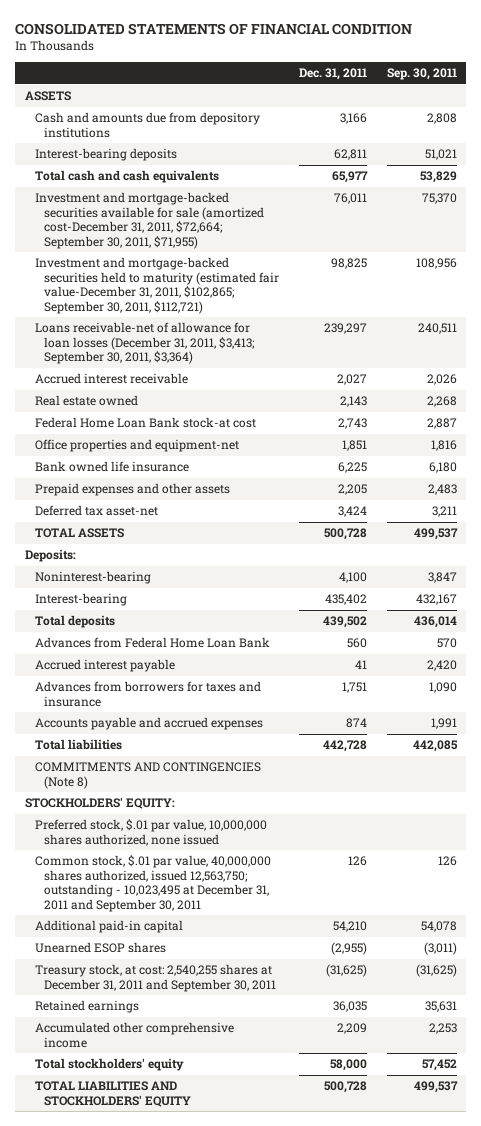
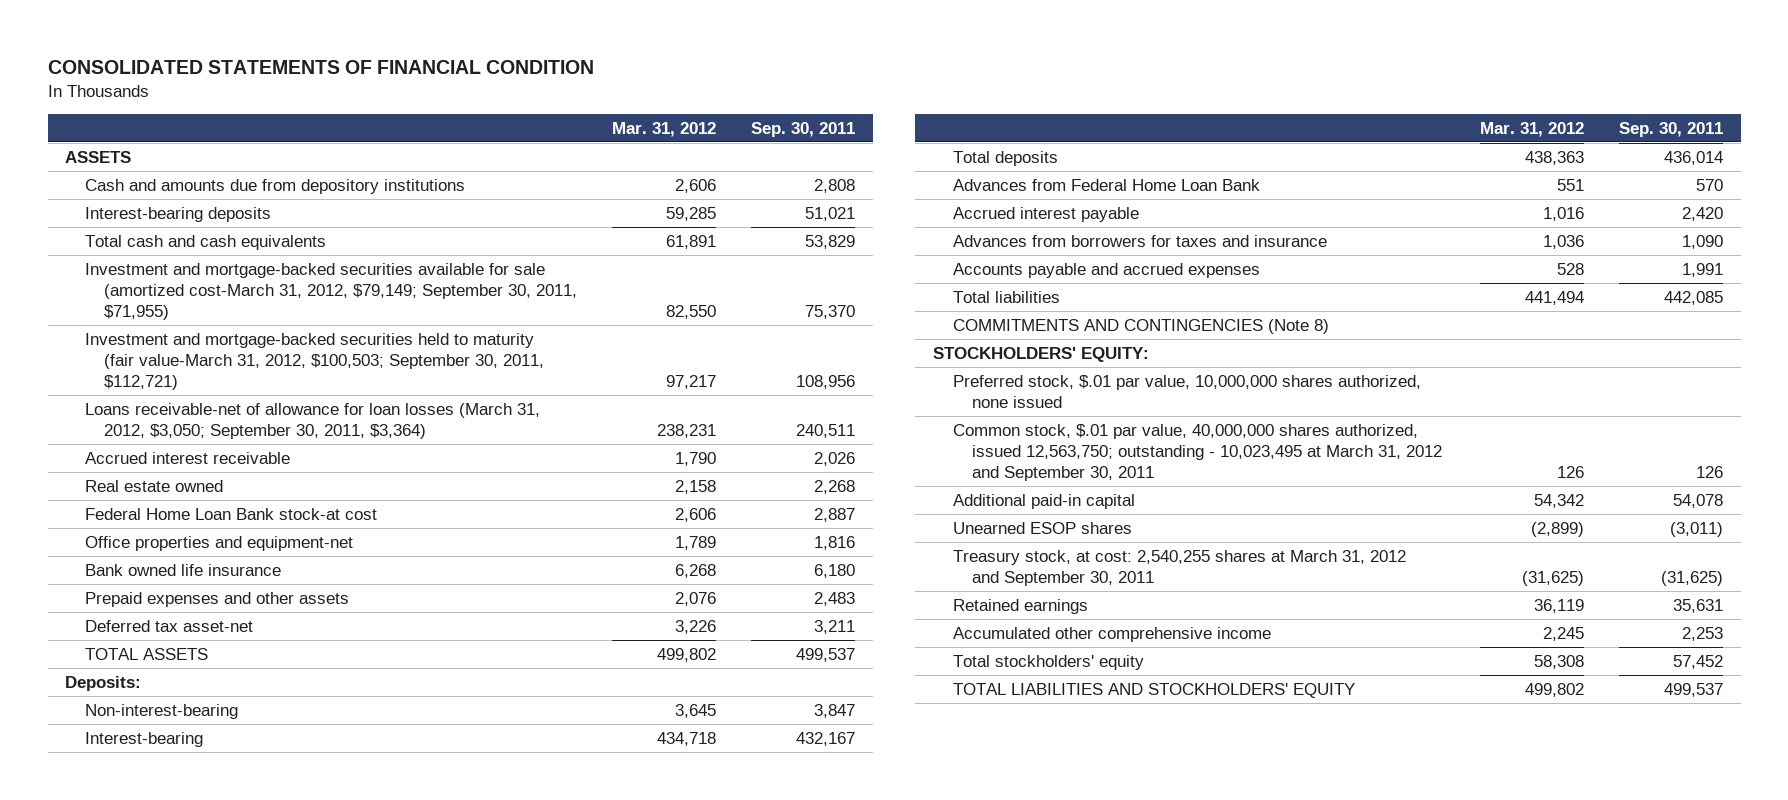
[299,68,368,81] Dec. 31, 2011 -> none
none -> [612,121,717,137] Mar. 31, 2012
[34,192,265,249] Investment and mortgage-backed securities available for sale (amortized cost-December 31, 2011, $72,664; September 30, 2011, $71,955) -> [84,262,578,321] Investment and mortgage-backed securities available for sale (amortized cost-March 31, 2012, $79,149; September 30, 2011, $71,955)
[34,257,280,314] Investment and mortgage-backed securities held to maturity (estimated fair value-December 31, 2011, $102,865; September 30, 2011, $112,721) -> [84,332,545,391] Investment and mortgage-backed securities held to maturity (fair value-March 31, 2012, $100,503; September 30, 2011, $112,721)
[34,322,256,365] Loans receivable-net of allowance for loan losses (December 31, 2011, $3,413; September 30, 2011, $3,364) -> [84,402,540,439] Loans receivable-net of allowance for loan losses (March 31, 2012, $3,050; September 30, 2011, $3,364)
[34,571,151,585] Noninterest-bearing -> [84,703,238,719] Non-interest-bearing
[34,855,271,912] Common stock, $.01 par value, 40,000,000 shares authorized, issued 12,563,750; outstanding - 10,023,495 at December 31, 2011 and September 30, 2011 -> [952,423,1443,482] Common stock, $.01 par value, 40,000,000 shares authorized, issued 12,563,750; outstanding - 10,023,495 at March 31, 2012 and September 30, 2011
[34,964,277,992] Treasury stock, at cost: 2,540,255 shares at December 31, 2011 and September 30, 2011 -> [952,549,1406,586] Treasury stock, at cost: 2,540,255 shares at March 31, 2012 and September 30, 2011

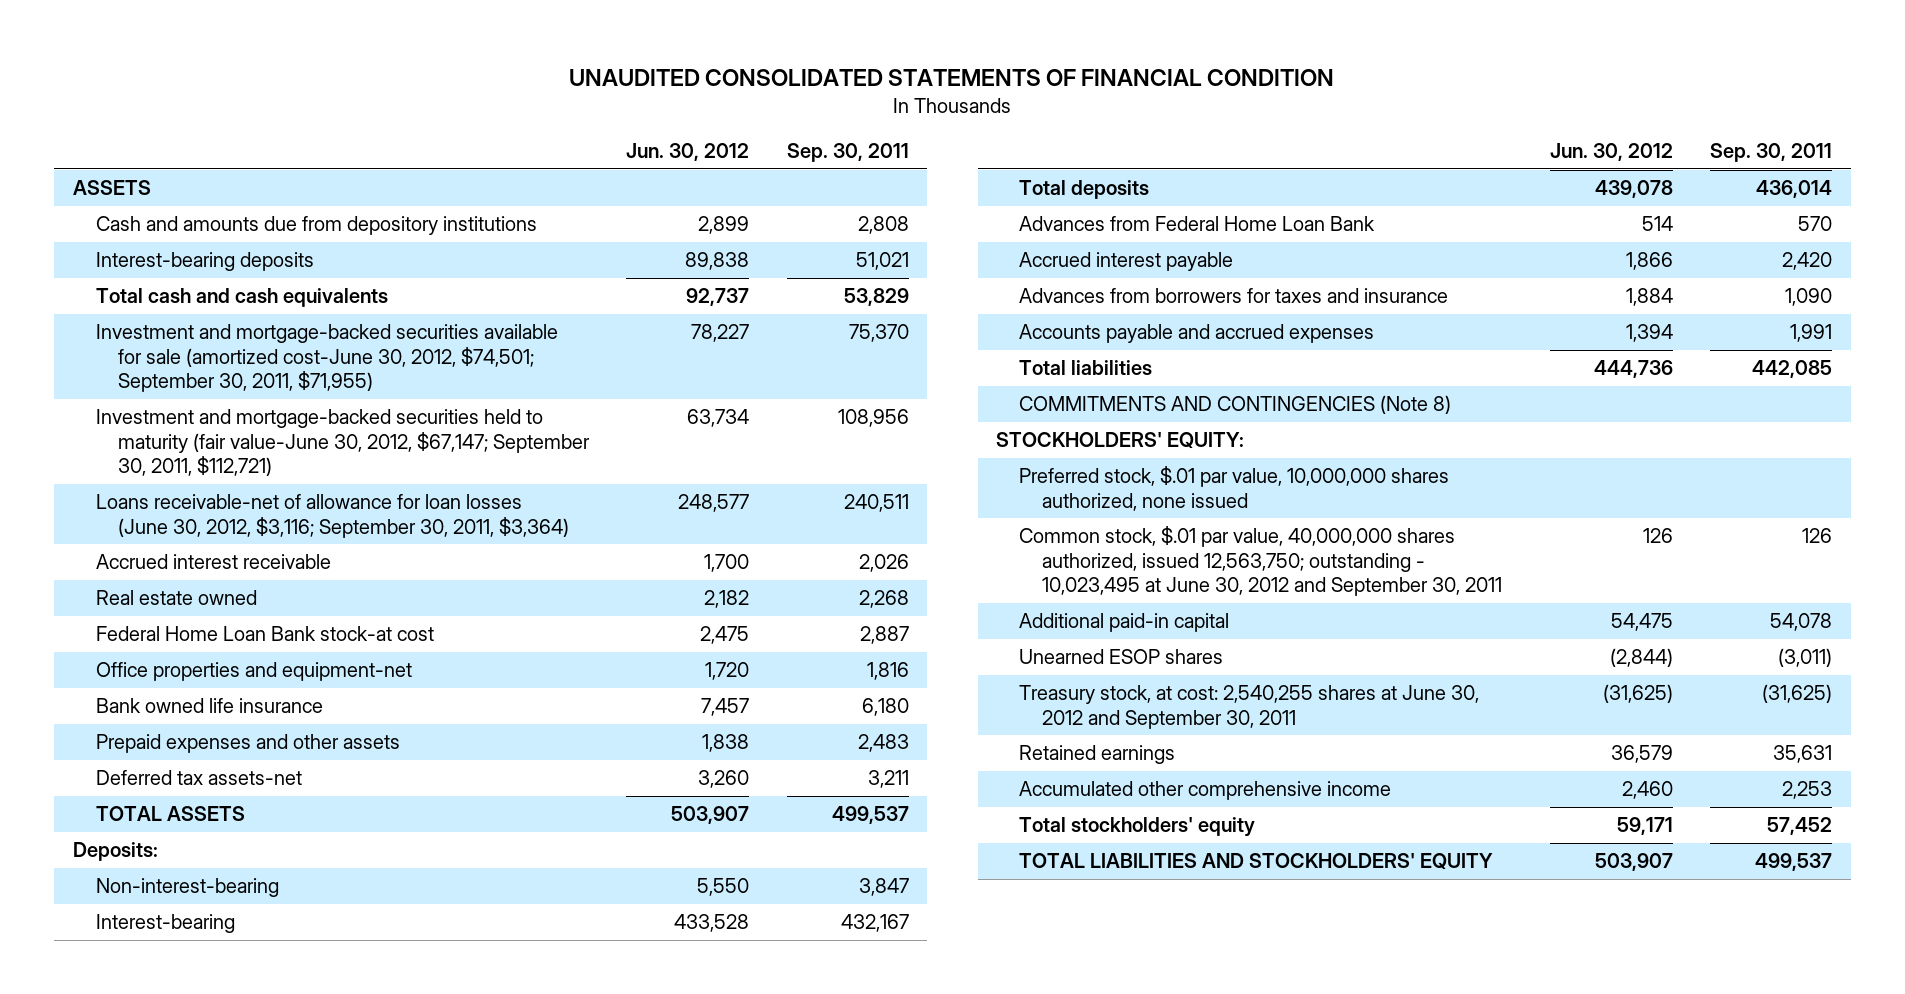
[47,60,594,75] CONSOLIDATED STATEMENTS OF FINANCIAL CONDITION -> [569,68,1335,86] UNAUDITED CONSOLIDATED STATEMENTS OF FINANCIAL CONDITION
[612,121,717,137] Mar. 31, 2012 -> none
none -> [626,143,750,162] Jun. 30, 2012
[84,262,578,321] Investment and mortgage-backed securities available for sale (amortized cost-March 31, 2012, $79,149; September 30, 2011, $71,955) -> [95,324,558,393] Investment and mortgage-backed securities available for sale (amortized cost-June 30, 2012, $74,501; September 30, 2011, $71,955)
[84,332,545,391] Investment and mortgage-backed securities held to maturity (fair value-March 31, 2012, $100,503; September 30, 2011, $112,721) -> [95,409,591,477] Investment and mortgage-backed securities held to maturity (fair value-June 30, 2012, $67,147; September 30, 2011, $112,721)
[84,402,540,439] Loans receivable-net of allowance for loan losses (March 31, 2012, $3,050; September 30, 2011, $3,364) -> [95,494,570,538] Loans receivable-net of allowance for loan losses (June 30, 2012, $3,116; September 30, 2011, $3,364)
[84,619,253,632] Deferred tax asset-net -> [95,770,302,786] Deferred tax assets-net
[952,423,1443,482] Common stock, $.01 par value, 40,000,000 shares authorized, issued 12,563,750; outstanding - 10,023,495 at March 31, 2012 and September 30, 2011 -> [1018,526,1502,597] Common stock, $.01 par value, 40,000,000 shares authorized, issued 12,563,750; outstanding - 10,023,495 at June 30, 2012 and September 30, 2011
[952,549,1406,586] Treasury stock, at cost: 2,540,255 shares at March 31, 2012 and September 30, 2011 -> [1018,685,1479,729] Treasury stock, at cost: 2,540,255 shares at June 30, 2012 and September 30, 2011

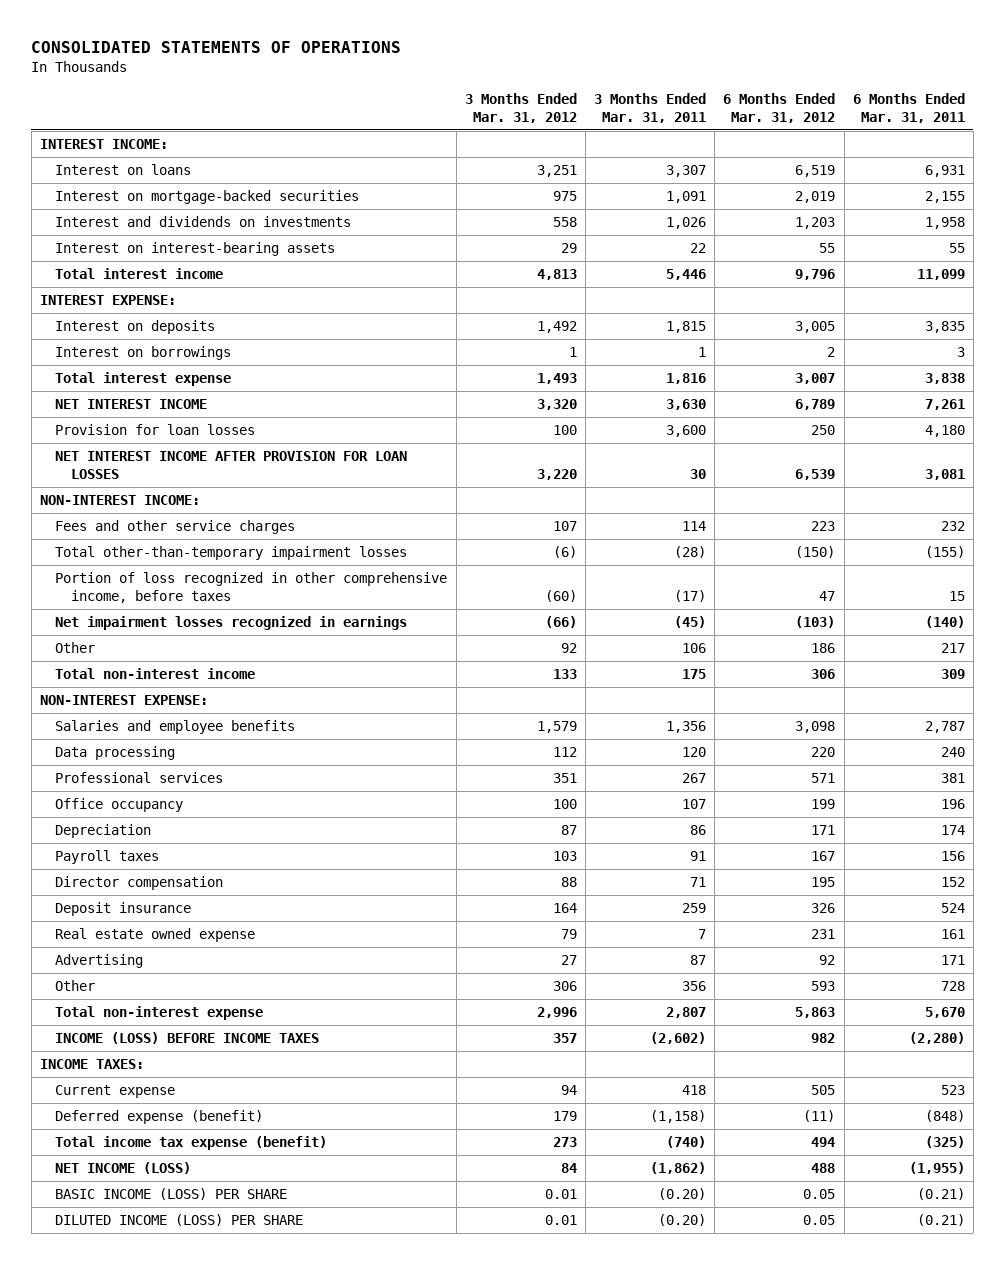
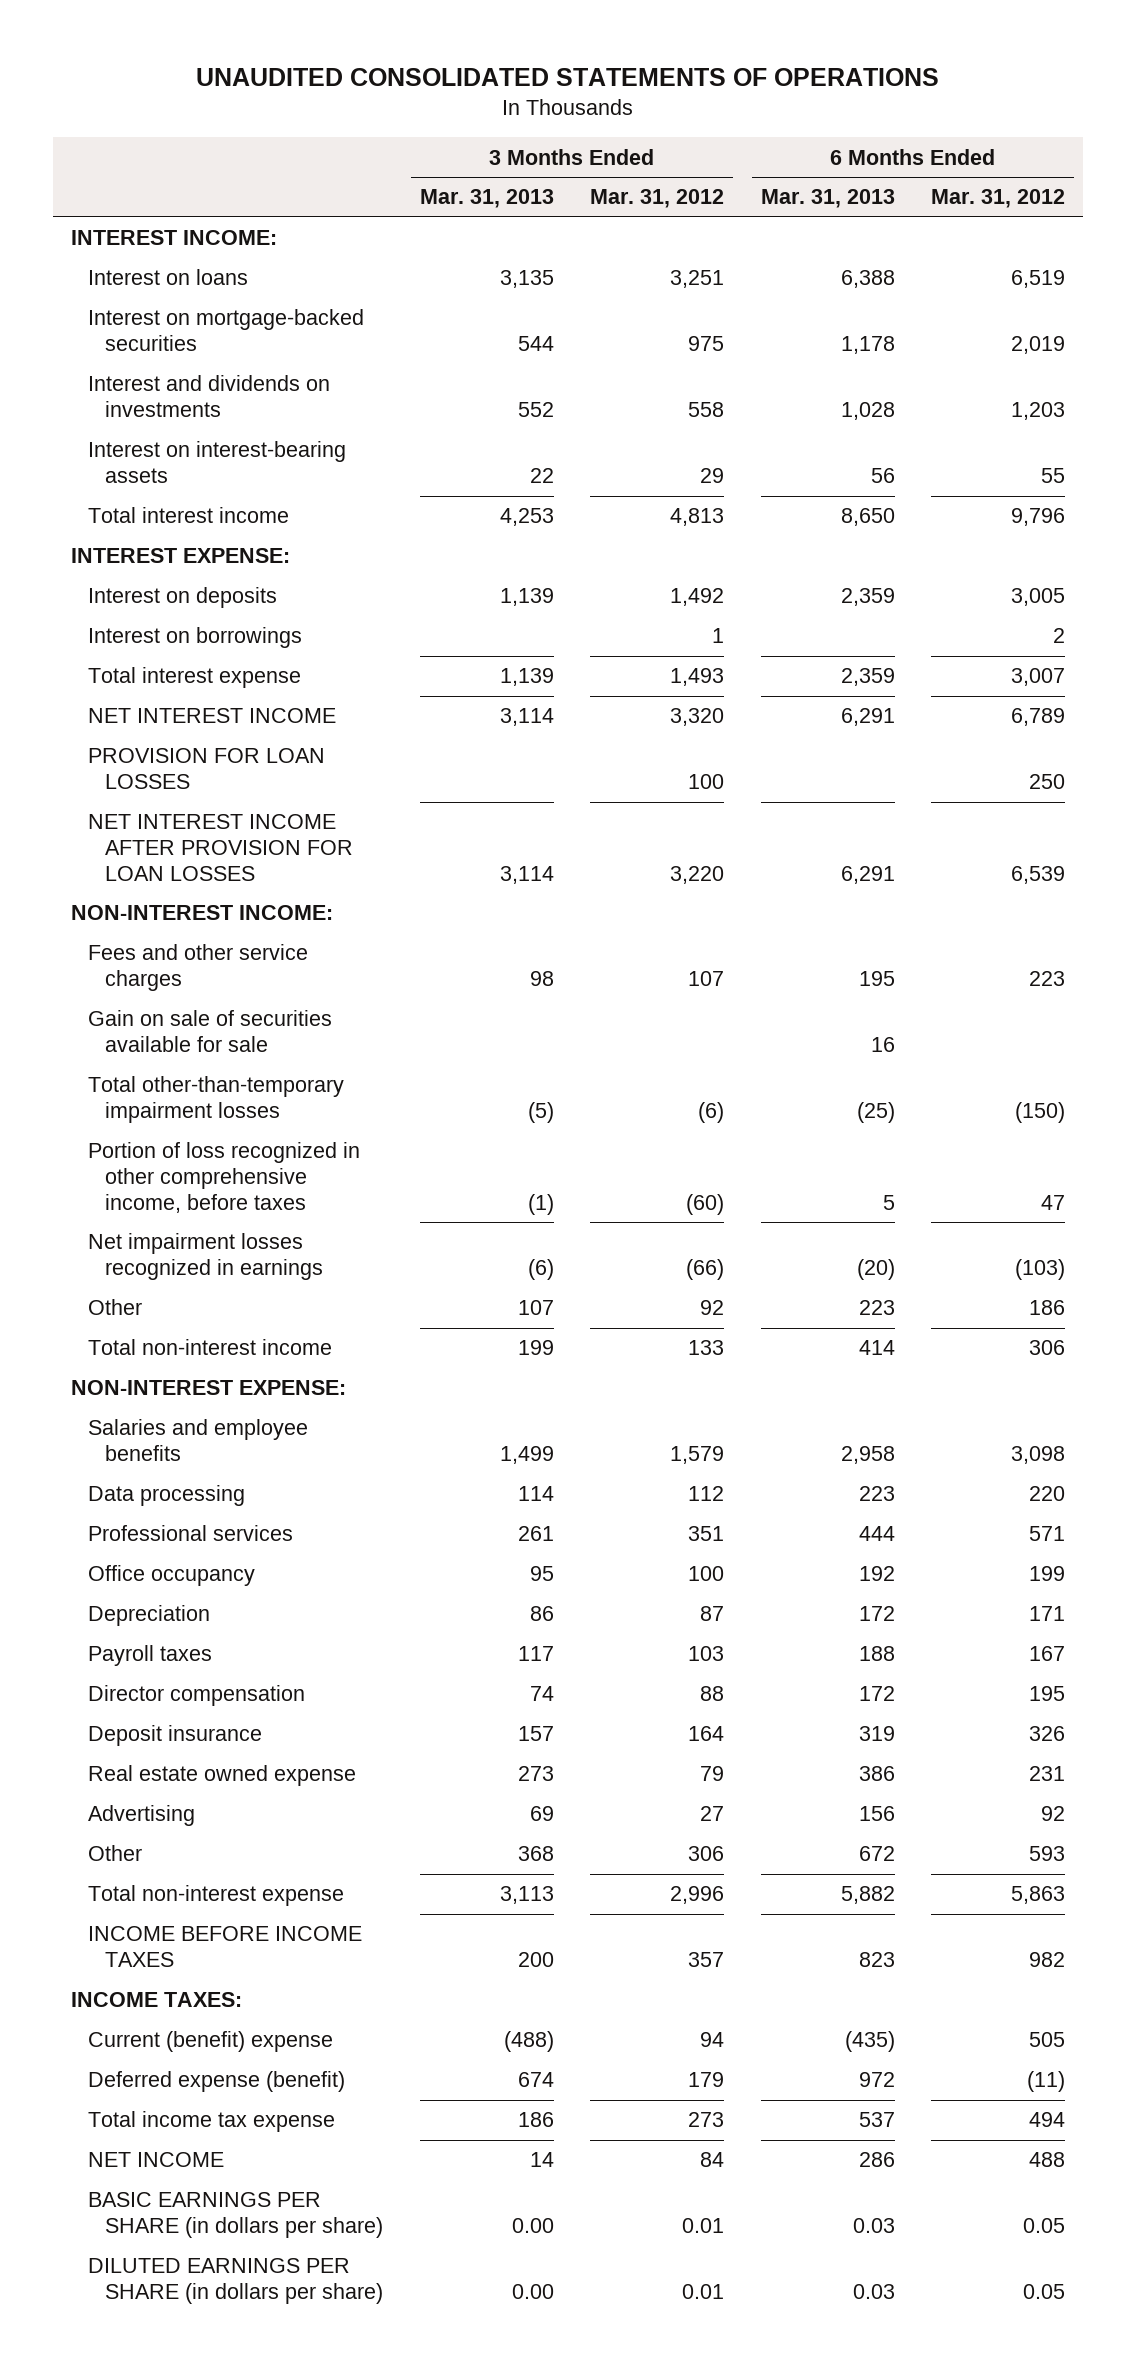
[31,40,402,53] CONSOLIDATED STATEMENTS OF OPERATIONS -> [195,68,939,87] UNAUDITED CONSOLIDATED STATEMENTS OF OPERATIONS
[594,92,707,123] 3 Months Ended Mar. 31, 2011 -> none
[852,92,965,123] 6 Months Ended Mar. 31, 2011 -> none
none -> [419,189,554,209] Mar. 31, 2013
none -> [760,189,895,209] Mar. 31, 2013
[55,424,256,436] Provision for loan losses -> [88,748,326,790] PROVISION FOR LOAN LOSSES
none -> [88,1010,333,1053] Gain on sale of securities available for sale
[55,1032,320,1045] INCOME (LOSS) BEFORE INCOME TAXES -> [88,1926,363,1968] INCOME BEFORE INCOME TAXES
[55,1085,176,1099] Current expense -> [88,2031,334,2053] Current (benefit) expense
[55,1136,328,1151] Total income tax expense (benefit) -> [88,2111,336,2133] Total income tax expense
[55,1162,192,1175] NET INCOME (LOSS) -> [88,2152,225,2168] NET INCOME
[55,1188,288,1201] BASIC INCOME (LOSS) PER SHARE -> [88,2192,384,2239] BASIC EARNINGS PER SHARE (in dollars per share)
[55,1214,304,1227] DILUTED INCOME (LOSS) PER SHARE -> [88,2258,384,2305] DILUTED EARNINGS PER SHARE (in dollars per share)

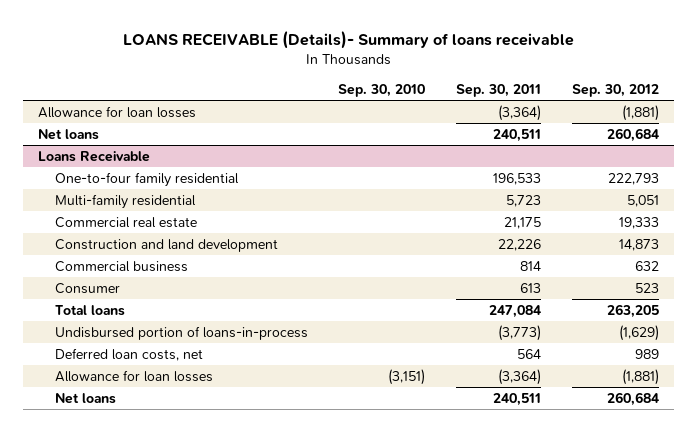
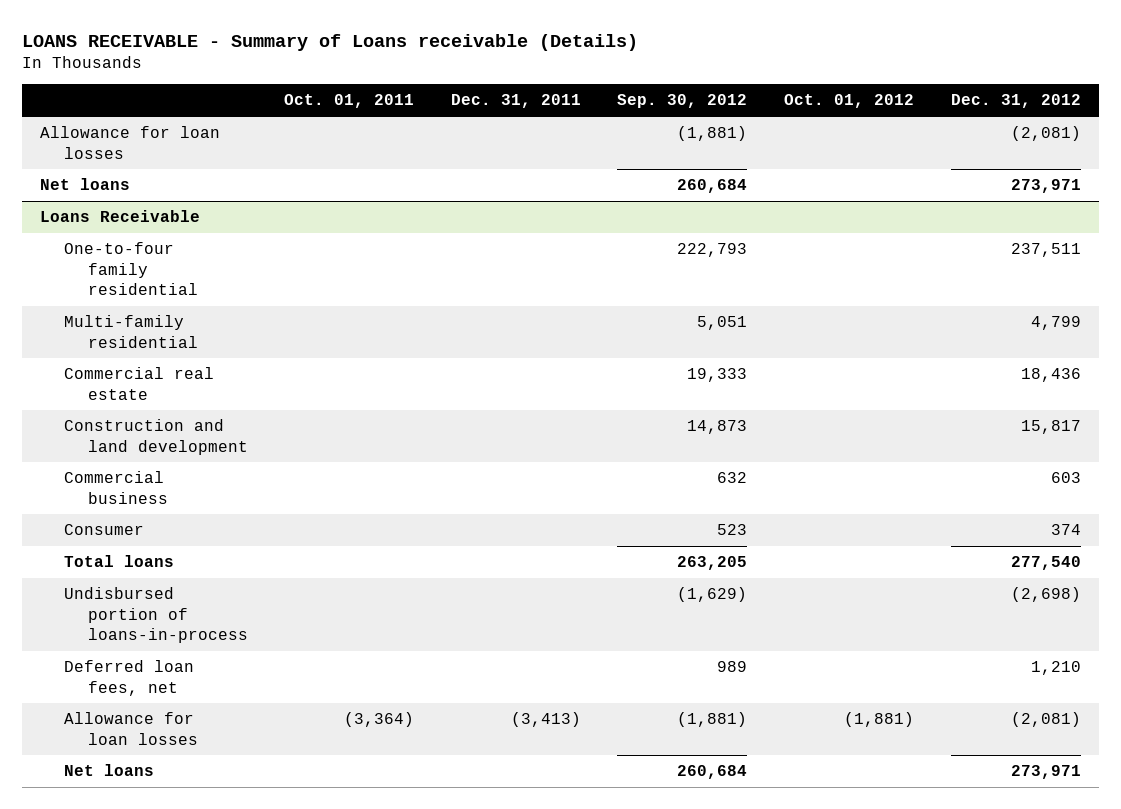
[122,30,574,49] LOANS RECEIVABLE (Details)- Summary of loans receivable -> [22,33,639,51] LOANS RECEIVABLE - Summary of Loans receivable (Details)
[338,83,426,97] Sep. 30, 2010 -> none
[456,83,542,97] Sep. 30, 2011 -> none
none -> [284,94,415,109] Oct. 01, 2011
none -> [450,94,581,109] Dec. 31, 2011
none -> [783,94,914,109] Oct. 01, 2012
none -> [950,94,1081,109] Dec. 31, 2012
[54,347,203,361] Deferred loan costs, net -> [64,660,195,696] Deferred loan fees, net

